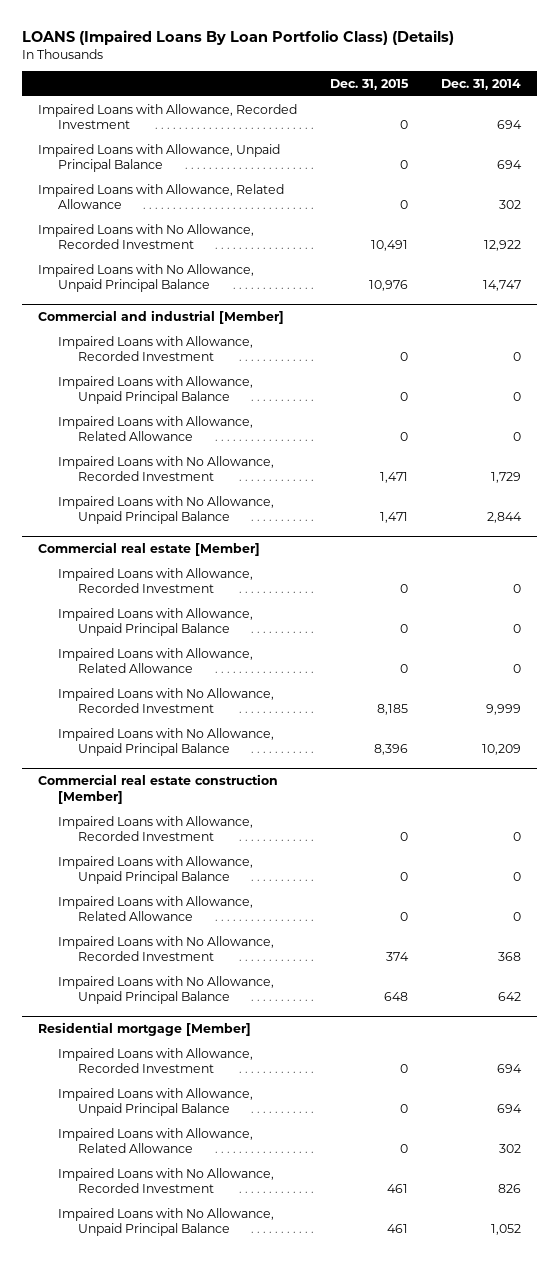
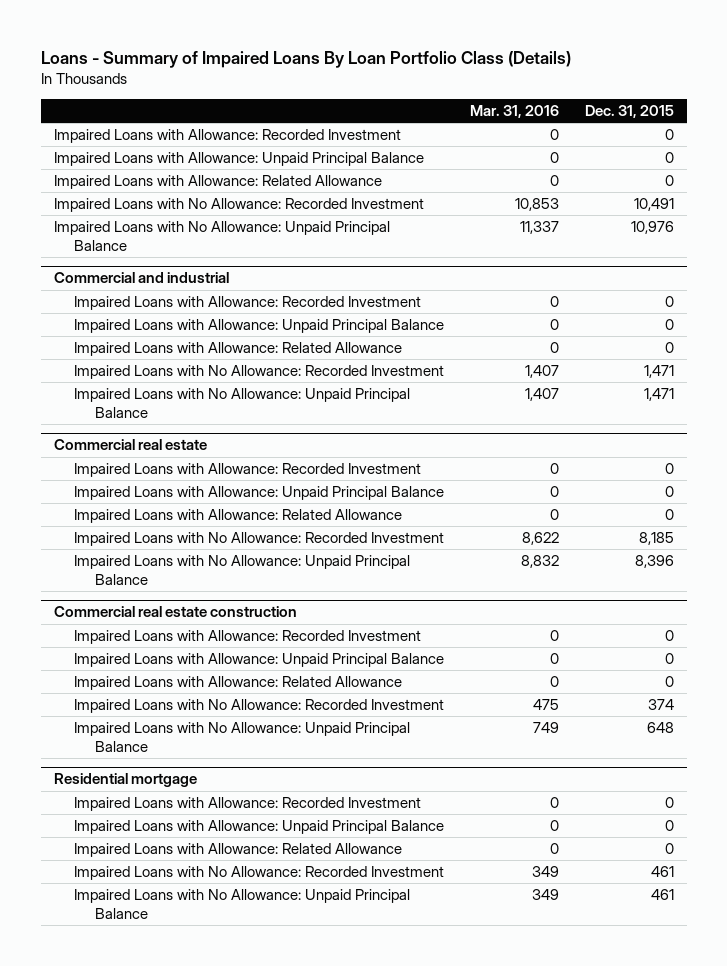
[22,29,455,45] LOANS (Impaired Loans By Loan Portfolio Class) (Details) -> [40,50,571,68] Loans - Summary of Impaired Loans By Loan Portfolio Class (Details)
[440,79,521,91] Dec. 31, 2014 -> none
none -> [470,105,560,119] Mar. 31, 2016
[38,103,298,130] Impaired Loans with Allowance, Recorded Investment -> [53,129,401,144] Impaired Loans with Allowance: Recorded Investment
[38,143,281,173] Impaired Loans with Allowance, Unpaid Principal Balance -> [53,152,424,167] Impaired Loans with Allowance: Unpaid Principal Balance
[38,183,285,210] Impaired Loans with Allowance, Related Allowance -> [53,175,382,190] Impaired Loans with Allowance: Related Allowance
[38,223,255,250] Impaired Loans with No Allowance, Recorded Investment -> [53,198,424,213] Impaired Loans with No Allowance: Recorded Investment
[38,263,255,293] Impaired Loans with No Allowance, Unpaid Principal Balance -> [53,221,390,251] Impaired Loans with No Allowance: Unpaid Principal Balance
[38,310,285,325] Commercial and industrial [Member] -> [53,272,229,284] Commercial and industrial
[58,335,254,362] Impaired Loans with Allowance, Recorded Investment -> [74,296,422,311] Impaired Loans with Allowance: Recorded Investment
[58,375,254,405] Impaired Loans with Allowance, Unpaid Principal Balance -> [74,319,445,334] Impaired Loans with Allowance: Unpaid Principal Balance
[58,415,254,442] Impaired Loans with Allowance, Related Allowance -> [74,342,403,357] Impaired Loans with Allowance: Related Allowance
[58,455,275,482] Impaired Loans with No Allowance, Recorded Investment -> [74,365,445,380] Impaired Loans with No Allowance: Recorded Investment
[58,495,275,525] Impaired Loans with No Allowance, Unpaid Principal Balance -> [74,388,411,418] Impaired Loans with No Allowance: Unpaid Principal Balance
[38,542,261,557] Commercial real estate [Member] -> [53,439,207,451] Commercial real estate
[58,567,254,594] Impaired Loans with Allowance, Recorded Investment -> [74,463,422,478] Impaired Loans with Allowance: Recorded Investment
[58,607,254,637] Impaired Loans with Allowance, Unpaid Principal Balance -> [74,486,445,501] Impaired Loans with Allowance: Unpaid Principal Balance
[58,647,254,674] Impaired Loans with Allowance, Related Allowance -> [74,509,403,524] Impaired Loans with Allowance: Related Allowance
[58,687,275,714] Impaired Loans with No Allowance, Recorded Investment -> [74,532,445,547] Impaired Loans with No Allowance: Recorded Investment
[58,727,275,757] Impaired Loans with No Allowance, Unpaid Principal Balance -> [74,555,411,585] Impaired Loans with No Allowance: Unpaid Principal Balance
[38,774,279,805] Commercial real estate construction [Member] -> [53,606,297,618] Commercial real estate construction
[58,815,254,842] Impaired Loans with Allowance, Recorded Investment -> [74,630,422,645] Impaired Loans with Allowance: Recorded Investment
[58,855,254,885] Impaired Loans with Allowance, Unpaid Principal Balance -> [74,653,445,668] Impaired Loans with Allowance: Unpaid Principal Balance
[58,895,254,922] Impaired Loans with Allowance, Related Allowance -> [74,676,403,691] Impaired Loans with Allowance: Related Allowance
[58,935,275,962] Impaired Loans with No Allowance, Recorded Investment -> [74,699,445,714] Impaired Loans with No Allowance: Recorded Investment
[58,975,275,1005] Impaired Loans with No Allowance, Unpaid Principal Balance -> [74,722,411,752] Impaired Loans with No Allowance: Unpaid Principal Balance
[38,1022,252,1037] Residential mortgage [Member] -> [53,773,197,788] Residential mortgage
[58,1047,254,1074] Impaired Loans with Allowance, Recorded Investment -> [74,797,422,812] Impaired Loans with Allowance: Recorded Investment
[58,1087,254,1117] Impaired Loans with Allowance, Unpaid Principal Balance -> [74,820,445,835] Impaired Loans with Allowance: Unpaid Principal Balance
[58,1127,254,1154] Impaired Loans with Allowance, Related Allowance -> [74,843,403,858] Impaired Loans with Allowance: Related Allowance
[58,1167,275,1194] Impaired Loans with No Allowance, Recorded Investment -> [74,866,445,881] Impaired Loans with No Allowance: Recorded Investment
[58,1207,275,1237] Impaired Loans with No Allowance, Unpaid Principal Balance -> [74,889,411,919] Impaired Loans with No Allowance: Unpaid Principal Balance

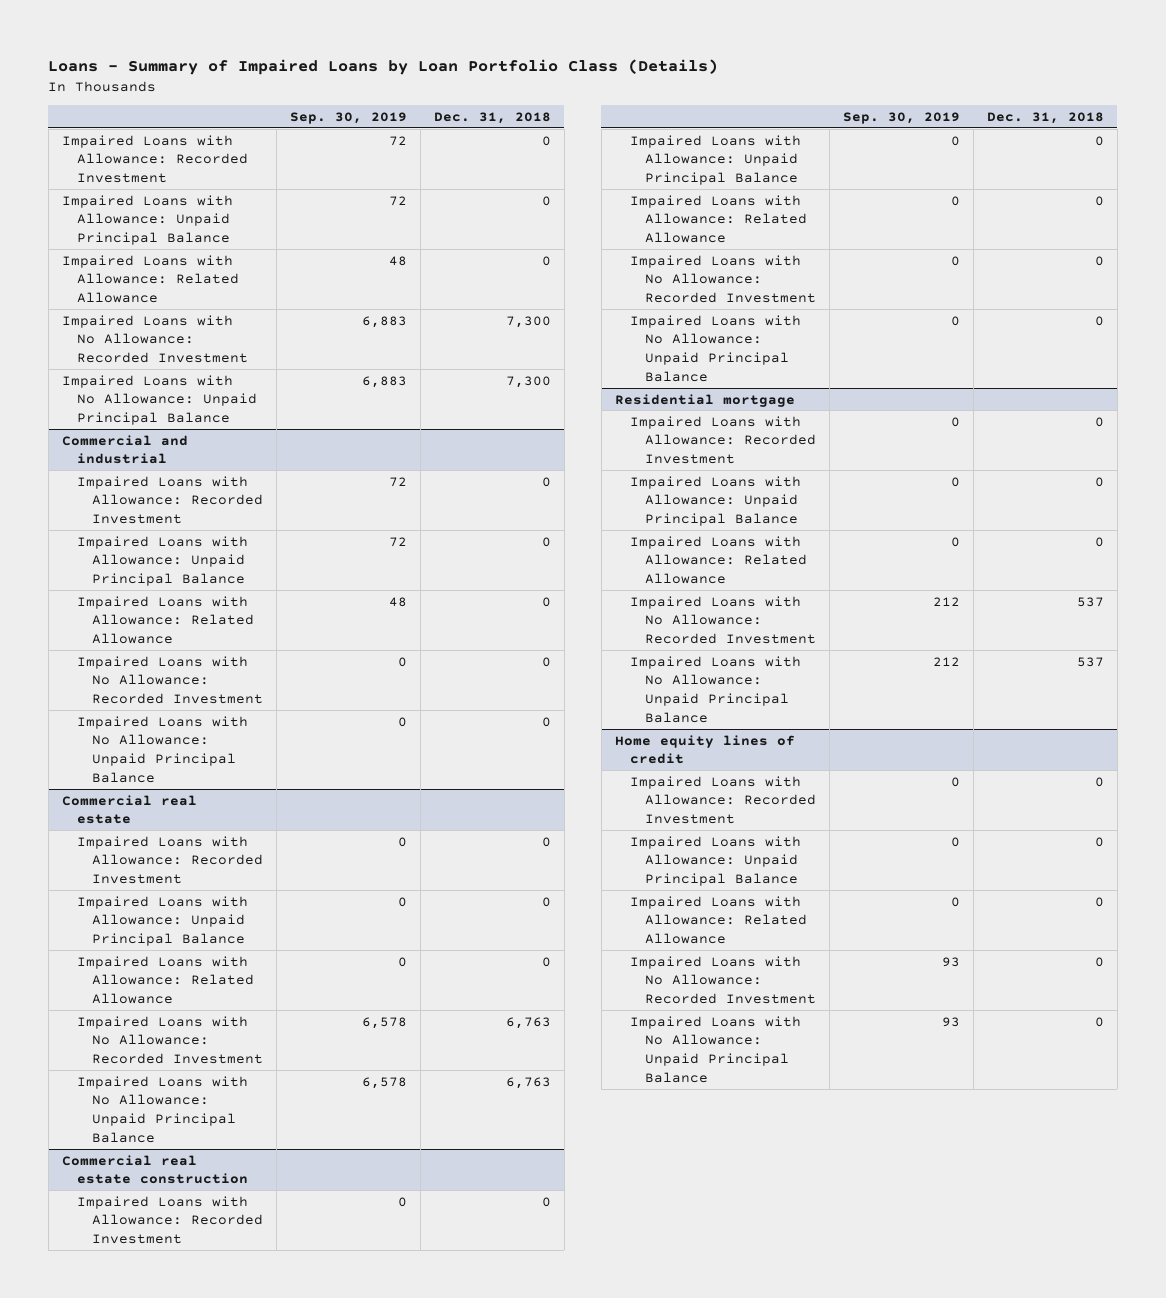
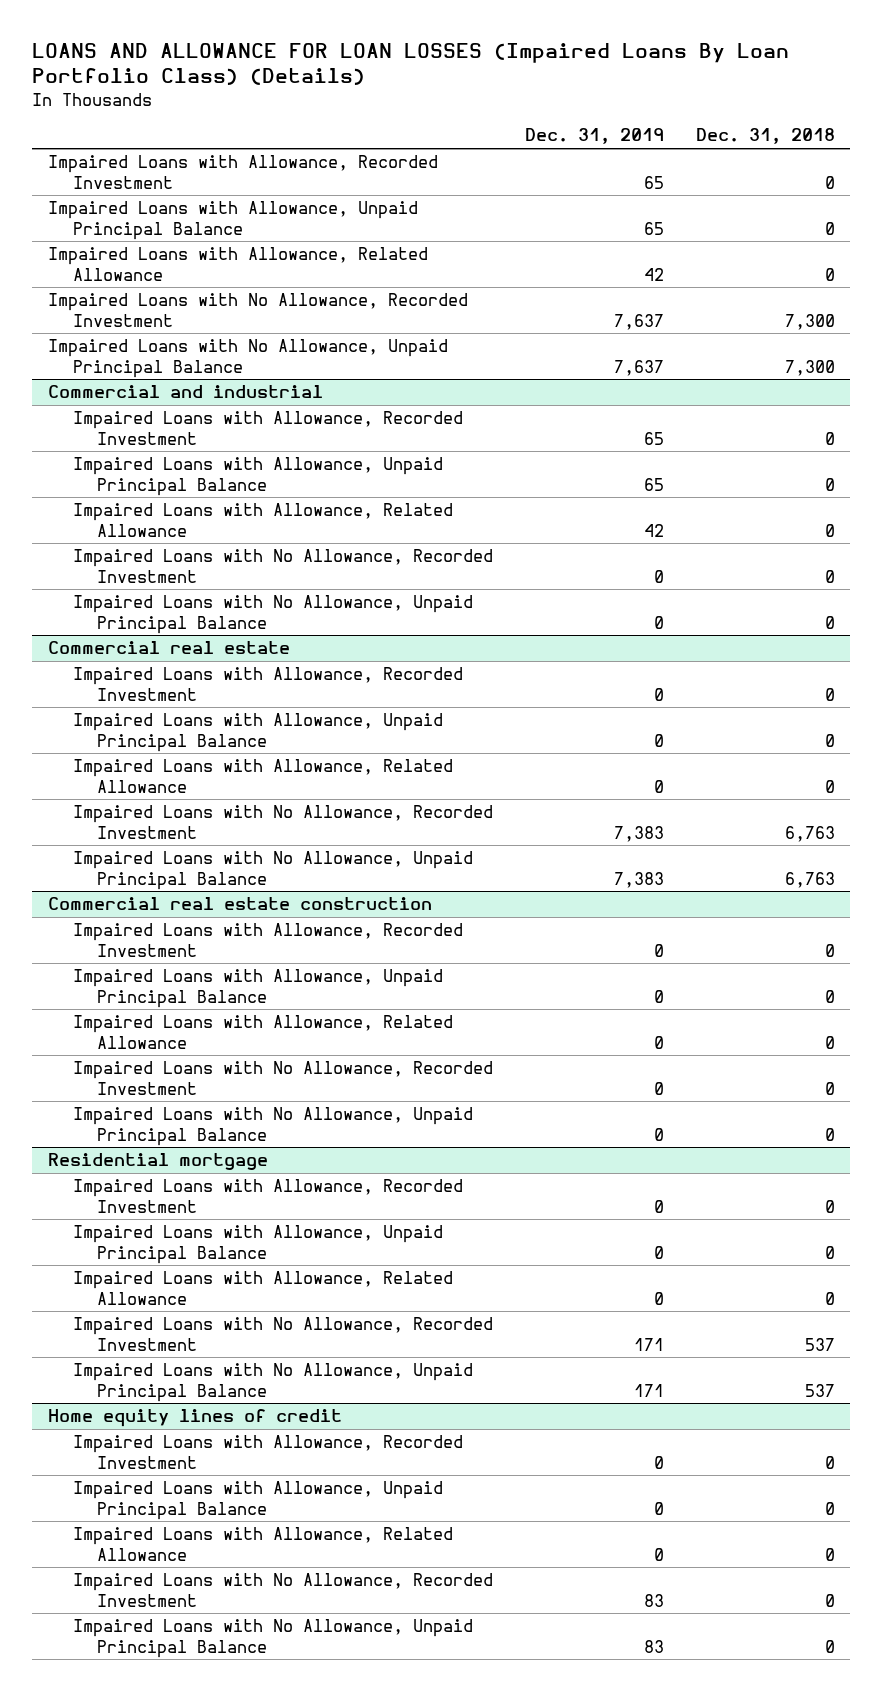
[48,58,719,75] Loans - Summary of Impaired Loans by Loan Portfolio Class (Details) -> [32,42,790,86] LOANS AND ALLOWANCE FOR LOAN LOSSES (Impaired Loans By Loan Portfolio Class) (Details)
[289,111,407,124] Sep. 30, 2019 -> none
none -> [524,128,664,145] Dec. 31, 2019
[61,134,248,184] Impaired Loans with Allowance: Recorded Investment -> [48,155,439,189] Impaired Loans with Allowance, Recorded Investment
[61,194,233,246] Impaired Loans with Allowance: Unpaid Principal Balance -> [48,201,419,240] Impaired Loans with Allowance, Unpaid Principal Balance
[61,254,239,304] Impaired Loans with Allowance: Related Allowance -> [48,247,429,281] Impaired Loans with Allowance, Related Allowance
[61,314,248,364] Impaired Loans with No Allowance: Recorded Investment -> [48,293,469,327] Impaired Loans with No Allowance, Recorded Investment
[61,374,257,426] Impaired Loans with No Allowance: Unpaid Principal Balance -> [48,339,449,378] Impaired Loans with No Allowance, Unpaid Principal Balance
[76,475,263,525] Impaired Loans with Allowance: Recorded Investment -> [72,411,463,445] Impaired Loans with Allowance, Recorded Investment
[76,535,248,587] Impaired Loans with Allowance: Unpaid Principal Balance -> [72,457,443,496] Impaired Loans with Allowance, Unpaid Principal Balance
[76,595,254,645] Impaired Loans with Allowance: Related Allowance -> [72,503,453,537] Impaired Loans with Allowance, Related Allowance
[76,655,263,705] Impaired Loans with No Allowance: Recorded Investment -> [72,549,493,583] Impaired Loans with No Allowance, Recorded Investment
[76,715,248,784] Impaired Loans with No Allowance: Unpaid Principal Balance -> [72,595,473,634] Impaired Loans with No Allowance, Unpaid Principal Balance
[76,835,263,885] Impaired Loans with Allowance: Recorded Investment -> [72,667,463,701] Impaired Loans with Allowance, Recorded Investment
[76,895,248,947] Impaired Loans with Allowance: Unpaid Principal Balance -> [72,713,443,752] Impaired Loans with Allowance, Unpaid Principal Balance
[76,955,254,1005] Impaired Loans with Allowance: Related Allowance -> [72,759,453,793] Impaired Loans with Allowance, Related Allowance
[76,1015,263,1065] Impaired Loans with No Allowance: Recorded Investment -> [72,805,493,839] Impaired Loans with No Allowance, Recorded Investment
[76,1075,248,1144] Impaired Loans with No Allowance: Unpaid Principal Balance -> [72,851,473,890] Impaired Loans with No Allowance, Unpaid Principal Balance
[76,1195,263,1245] Impaired Loans with Allowance: Recorded Investment -> [72,923,463,957] Impaired Loans with Allowance, Recorded Investment
[629,134,801,186] Impaired Loans with Allowance: Unpaid Principal Balance -> [72,969,443,1008] Impaired Loans with Allowance, Unpaid Principal Balance
[629,194,807,244] Impaired Loans with Allowance: Related Allowance -> [72,1015,453,1049] Impaired Loans with Allowance, Related Allowance
[629,254,816,304] Impaired Loans with No Allowance: Recorded Investment -> [72,1061,493,1095] Impaired Loans with No Allowance, Recorded Investment
[629,314,801,383] Impaired Loans with No Allowance: Unpaid Principal Balance -> [72,1107,473,1146] Impaired Loans with No Allowance, Unpaid Principal Balance
[629,415,816,465] Impaired Loans with Allowance: Recorded Investment -> [72,1179,463,1213] Impaired Loans with Allowance, Recorded Investment
[629,475,801,527] Impaired Loans with Allowance: Unpaid Principal Balance -> [72,1225,443,1264] Impaired Loans with Allowance, Unpaid Principal Balance
[629,535,807,585] Impaired Loans with Allowance: Related Allowance -> [72,1271,453,1305] Impaired Loans with Allowance, Related Allowance
[629,595,816,645] Impaired Loans with No Allowance: Recorded Investment -> [72,1317,493,1351] Impaired Loans with No Allowance, Recorded Investment
[629,655,801,724] Impaired Loans with No Allowance: Unpaid Principal Balance -> [72,1363,473,1402] Impaired Loans with No Allowance, Unpaid Principal Balance
[629,775,816,825] Impaired Loans with Allowance: Recorded Investment -> [72,1435,463,1469] Impaired Loans with Allowance, Recorded Investment
[629,835,801,887] Impaired Loans with Allowance: Unpaid Principal Balance -> [72,1481,443,1520] Impaired Loans with Allowance, Unpaid Principal Balance
[629,895,807,945] Impaired Loans with Allowance: Related Allowance -> [72,1527,453,1561] Impaired Loans with Allowance, Related Allowance
[629,955,816,1005] Impaired Loans with No Allowance: Recorded Investment -> [72,1573,493,1607] Impaired Loans with No Allowance, Recorded Investment
[629,1015,801,1084] Impaired Loans with No Allowance: Unpaid Principal Balance -> [72,1619,473,1658] Impaired Loans with No Allowance, Unpaid Principal Balance

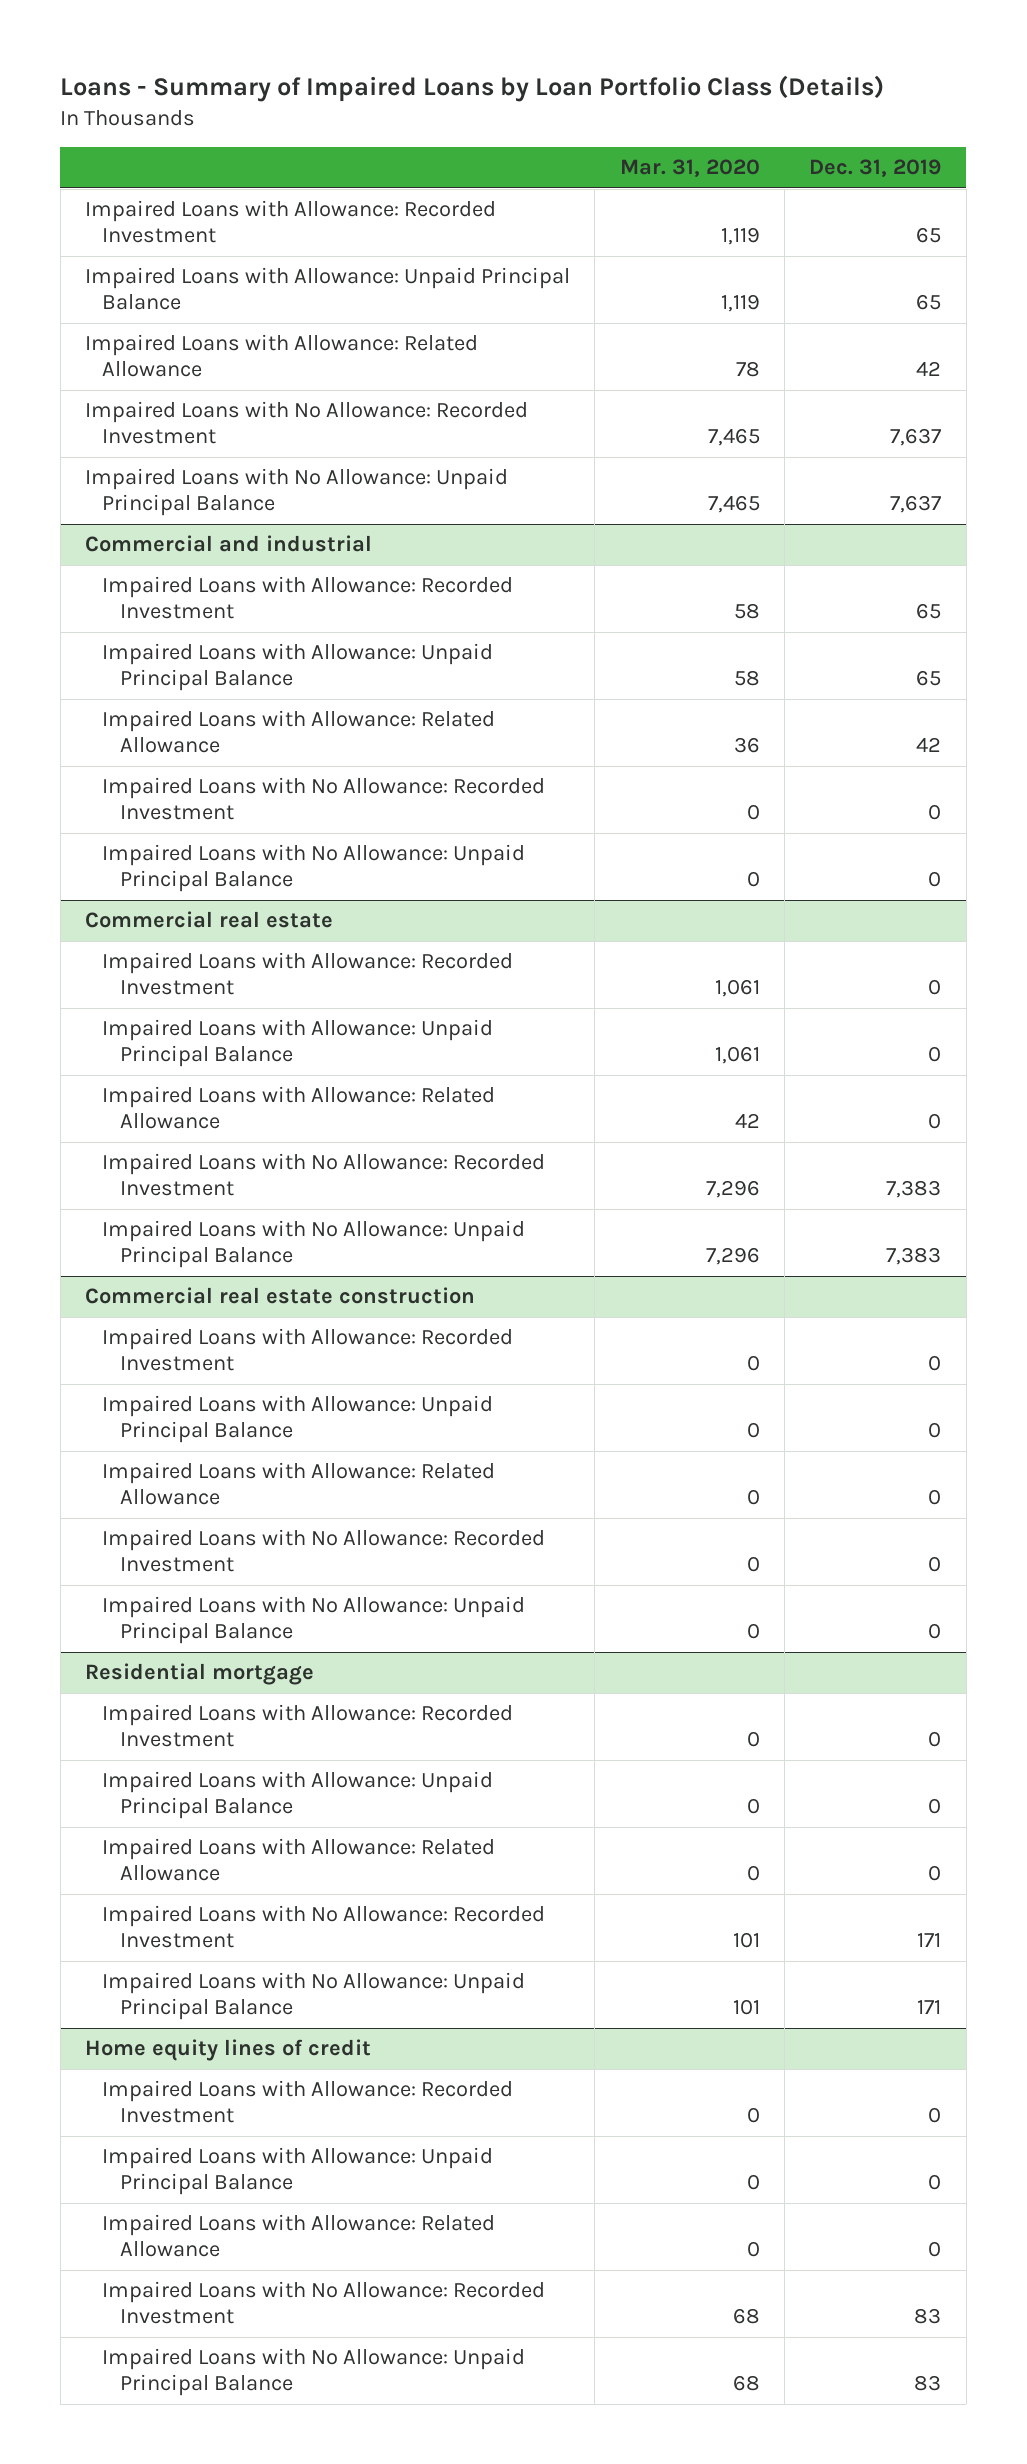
[32,42,790,86] LOANS AND ALLOWANCE FOR LOAN LOSSES (Impaired Loans By Loan Portfolio Class) (Details) -> [60,74,885,102] Loans - Summary of Impaired Loans by Loan Portfolio Class (Details)
[695,128,835,145] Dec. 31, 2018 -> none
none -> [619,159,760,178] Mar. 31, 2020
[48,155,439,189] Impaired Loans with Allowance, Recorded Investment -> [85,200,497,244] Impaired Loans with Allowance: Recorded Investment
[48,201,419,240] Impaired Loans with Allowance, Unpaid Principal Balance -> [85,267,571,311] Impaired Loans with Allowance: Unpaid Principal Balance
[48,247,429,281] Impaired Loans with Allowance, Related Allowance -> [85,334,479,378] Impaired Loans with Allowance: Related Allowance
[48,293,469,327] Impaired Loans with No Allowance, Recorded Investment -> [85,401,529,445] Impaired Loans with No Allowance: Recorded Investment
[48,339,449,378] Impaired Loans with No Allowance, Unpaid Principal Balance -> [85,468,509,517] Impaired Loans with No Allowance: Unpaid Principal Balance
[72,411,463,445] Impaired Loans with Allowance, Recorded Investment -> [102,576,514,620] Impaired Loans with Allowance: Recorded Investment
[72,457,443,496] Impaired Loans with Allowance, Unpaid Principal Balance -> [102,643,494,692] Impaired Loans with Allowance: Unpaid Principal Balance
[72,503,453,537] Impaired Loans with Allowance, Related Allowance -> [102,710,496,754] Impaired Loans with Allowance: Related Allowance
[72,549,493,583] Impaired Loans with No Allowance, Recorded Investment -> [102,777,546,821] Impaired Loans with No Allowance: Recorded Investment
[72,595,473,634] Impaired Loans with No Allowance, Unpaid Principal Balance -> [102,844,526,893] Impaired Loans with No Allowance: Unpaid Principal Balance
[72,667,463,701] Impaired Loans with Allowance, Recorded Investment -> [102,952,514,996] Impaired Loans with Allowance: Recorded Investment
[72,713,443,752] Impaired Loans with Allowance, Unpaid Principal Balance -> [102,1019,494,1068] Impaired Loans with Allowance: Unpaid Principal Balance
[72,759,453,793] Impaired Loans with Allowance, Related Allowance -> [102,1086,496,1130] Impaired Loans with Allowance: Related Allowance
[72,805,493,839] Impaired Loans with No Allowance, Recorded Investment -> [102,1153,546,1197] Impaired Loans with No Allowance: Recorded Investment
[72,851,473,890] Impaired Loans with No Allowance, Unpaid Principal Balance -> [102,1220,526,1269] Impaired Loans with No Allowance: Unpaid Principal Balance
[72,923,463,957] Impaired Loans with Allowance, Recorded Investment -> [102,1328,514,1372] Impaired Loans with Allowance: Recorded Investment
[72,969,443,1008] Impaired Loans with Allowance, Unpaid Principal Balance -> [102,1395,494,1444] Impaired Loans with Allowance: Unpaid Principal Balance
[72,1015,453,1049] Impaired Loans with Allowance, Related Allowance -> [102,1462,496,1506] Impaired Loans with Allowance: Related Allowance
[72,1061,493,1095] Impaired Loans with No Allowance, Recorded Investment -> [102,1529,546,1573] Impaired Loans with No Allowance: Recorded Investment
[72,1107,473,1146] Impaired Loans with No Allowance, Unpaid Principal Balance -> [102,1596,526,1645] Impaired Loans with No Allowance: Unpaid Principal Balance
[72,1179,463,1213] Impaired Loans with Allowance, Recorded Investment -> [102,1704,514,1748] Impaired Loans with Allowance: Recorded Investment
[72,1225,443,1264] Impaired Loans with Allowance, Unpaid Principal Balance -> [102,1771,494,1820] Impaired Loans with Allowance: Unpaid Principal Balance
[72,1271,453,1305] Impaired Loans with Allowance, Related Allowance -> [102,1838,496,1882] Impaired Loans with Allowance: Related Allowance
[72,1317,493,1351] Impaired Loans with No Allowance, Recorded Investment -> [102,1905,546,1949] Impaired Loans with No Allowance: Recorded Investment
[72,1363,473,1402] Impaired Loans with No Allowance, Unpaid Principal Balance -> [102,1972,526,2021] Impaired Loans with No Allowance: Unpaid Principal Balance
[72,1435,463,1469] Impaired Loans with Allowance, Recorded Investment -> [102,2080,514,2124] Impaired Loans with Allowance: Recorded Investment
[72,1481,443,1520] Impaired Loans with Allowance, Unpaid Principal Balance -> [102,2147,494,2196] Impaired Loans with Allowance: Unpaid Principal Balance
[72,1527,453,1561] Impaired Loans with Allowance, Related Allowance -> [102,2214,496,2258] Impaired Loans with Allowance: Related Allowance
[72,1573,493,1607] Impaired Loans with No Allowance, Recorded Investment -> [102,2281,546,2325] Impaired Loans with No Allowance: Recorded Investment
[72,1619,473,1658] Impaired Loans with No Allowance, Unpaid Principal Balance -> [102,2348,526,2397] Impaired Loans with No Allowance: Unpaid Principal Balance

